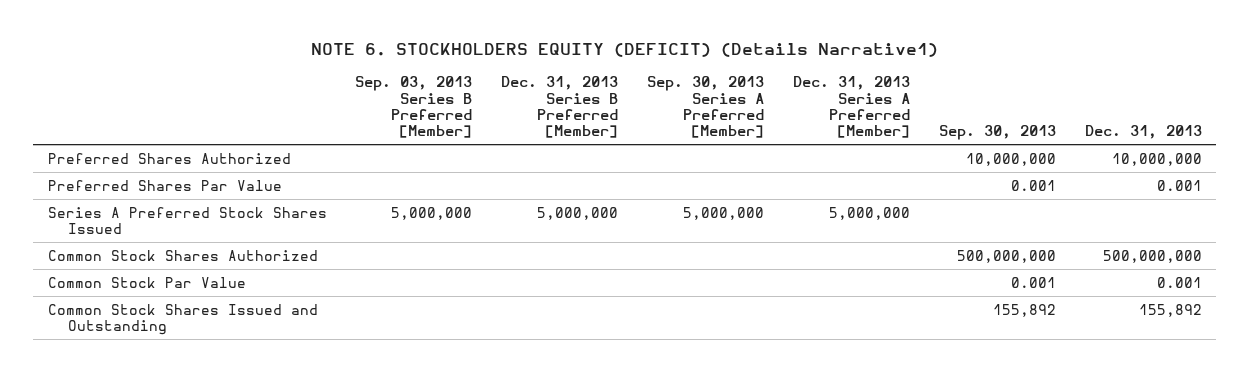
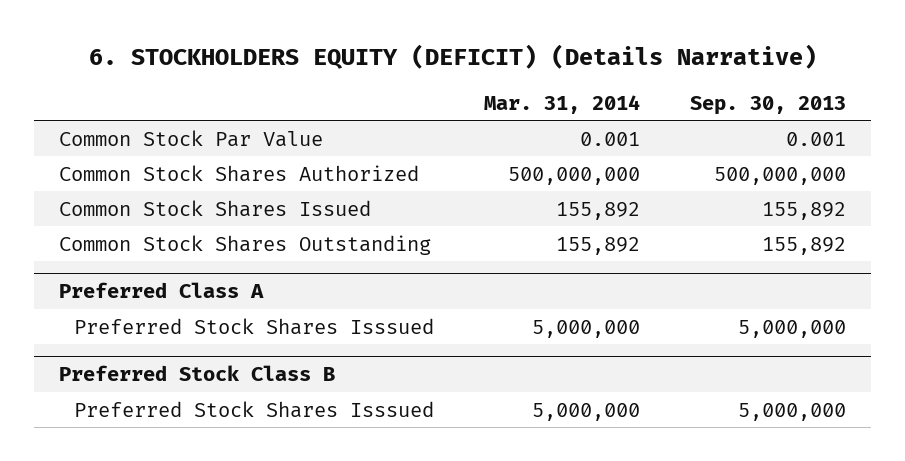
[310,42,938,57] NOTE 6. STOCKHOLDERS EQUITY (DEFICIT) (Details Narrative1) -> [88,44,817,70] 6. STOCKHOLDERS EQUITY (DEFICIT) (Details Narrative)
[355,76,473,139] Sep. 03, 2013 Series B Preferred [Member] -> none
[501,76,619,139] Dec. 31, 2013 Series B Preferred [Member] -> none
[647,76,765,139] Sep. 30, 2013 Series A Preferred [Member] -> none
[792,76,910,139] Dec. 31, 2013 Series A Preferred [Member] -> none
[1084,125,1202,140] Dec. 31, 2013 -> none
none -> [484,94,641,114] Mar. 31, 2014
[47,152,291,164] Preferred Shares Authorized -> none
[47,179,282,191] Preferred Shares Par Value -> none
[47,206,327,235] Series A Preferred Stock Shares Issued -> none
[47,249,318,261] Common Stock Shares Authorized -> [59,164,420,182] Common Stock Shares Authorized
[47,303,318,336] Common Stock Shares Issued and Outstanding -> [59,199,372,217] Common Stock Shares Issued
none -> [59,234,432,255] Common Stock Shares Outstanding
none -> [59,281,265,298] Preferred Class A
none -> [73,317,434,335] Preferred Stock Shares Isssued
none -> [59,364,336,381] Preferred Stock Class B
none -> [73,400,434,418] Preferred Stock Shares Isssued

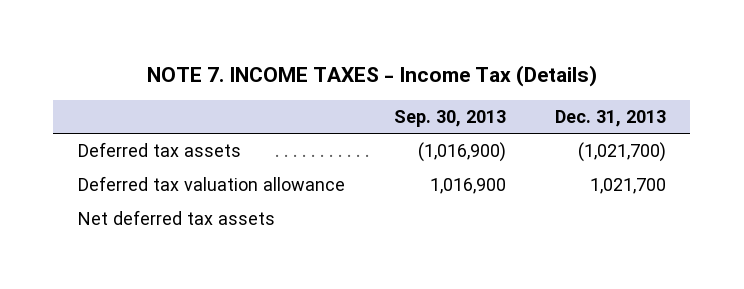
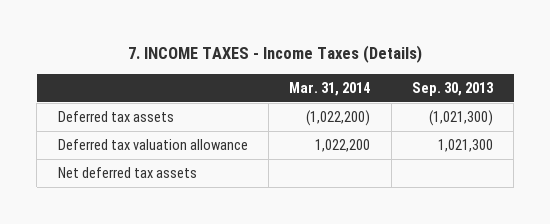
[146,64,597,87] NOTE 7. INCOME TAXES - Income Tax (Details) -> [128,45,423,64] 7. INCOME TAXES - Income Taxes (Details)
[554,110,666,128] Dec. 31, 2013 -> none
none -> [289,81,371,96] Mar. 31, 2014
[417,142,506,163] (1,016,900) -> [428,110,493,127] (1,021,300)
[429,178,506,195] 1,016,900 -> [437,139,493,153] 1,021,300

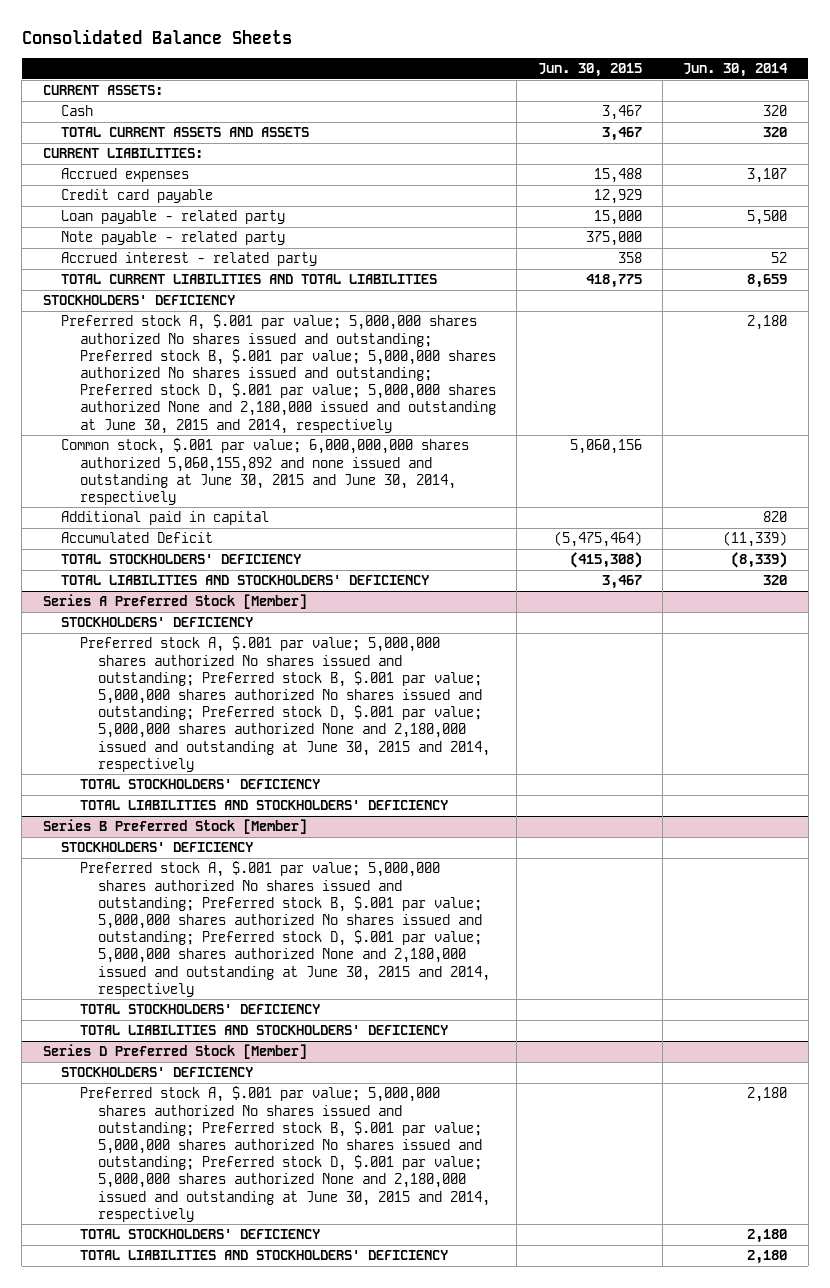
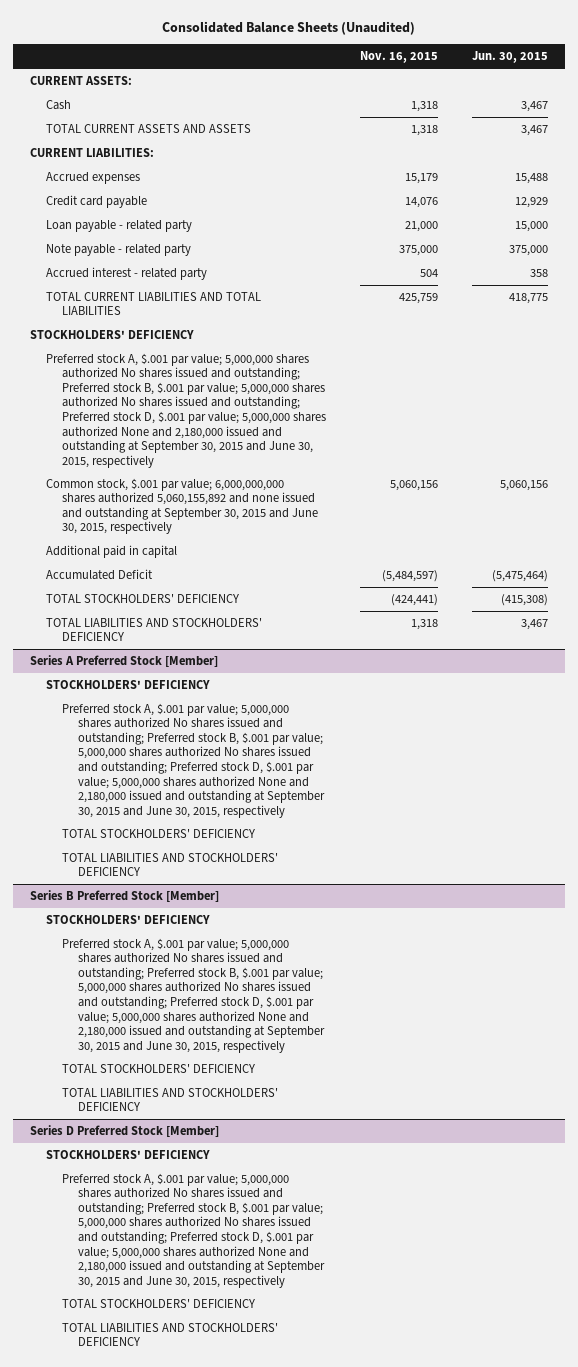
[21,28,292,44] Consolidated Balance Sheets -> [162,21,416,36] Consolidated Balance Sheets (Unaudited)
[683,63,789,78] Jun. 30, 2014 -> none
none -> [360,51,439,64] Nov. 16, 2015
[61,314,496,434] Preferred stock A, $.001 par value; 5,000,000 shares authorized No shares issued and outstanding; Preferred stock B, $.001 par value; 5,000,000 shares authorized No shares issued and outstanding; Preferred stock D, $.001 par value; 5,000,000 shares authorized None and 2,180,000 issued and outstanding at June 30, 2015 and 2014, respectively -> [46,352,327,468] Preferred stock A, $.001 par value; 5,000,000 shares authorized No shares issued and outstanding; Preferred stock B, $.001 par value; 5,000,000 shares authorized No shares issued and outstanding; Preferred stock D, $.001 par value; 5,000,000 shares authorized None and 2,180,000 issued and outstanding at September 30, 2015 and June 30, 2015, respectively
[61,438,470,505] Common stock, $.001 par value; 6,000,000,000 shares authorized 5,060,155,892 and none issued and outstanding at June 30, 2015 and June 30, 2014, respectively -> [46,477,319,535] Common stock, $.001 par value; 6,000,000,000 shares authorized 5,060,155,892 and none issued and outstanding at September 30, 2015 and June 30, 2015, respectively
[79,636,491,772] Preferred stock A, $.001 par value; 5,000,000 shares authorized No shares issued and outstanding; Preferred stock B, $.001 par value; 5,000,000 shares authorized No shares issued and outstanding; Preferred stock D, $.001 par value; 5,000,000 shares authorized None and 2,180,000 issued and outstanding at June 30, 2015 and 2014, respectively -> [62,702,326,818] Preferred stock A, $.001 par value; 5,000,000 shares authorized No shares issued and outstanding; Preferred stock B, $.001 par value; 5,000,000 shares authorized No shares issued and outstanding; Preferred stock D, $.001 par value; 5,000,000 shares authorized None and 2,180,000 issued and outstanding at September 30, 2015 and June 30, 2015, respectively
[79,861,491,997] Preferred stock A, $.001 par value; 5,000,000 shares authorized No shares issued and outstanding; Preferred stock B, $.001 par value; 5,000,000 shares authorized No shares issued and outstanding; Preferred stock D, $.001 par value; 5,000,000 shares authorized None and 2,180,000 issued and outstanding at June 30, 2015 and 2014, respectively -> [62,937,326,1053] Preferred stock A, $.001 par value; 5,000,000 shares authorized No shares issued and outstanding; Preferred stock B, $.001 par value; 5,000,000 shares authorized No shares issued and outstanding; Preferred stock D, $.001 par value; 5,000,000 shares authorized None and 2,180,000 issued and outstanding at September 30, 2015 and June 30, 2015, respectively
[79,1086,491,1222] Preferred stock A, $.001 par value; 5,000,000 shares authorized No shares issued and outstanding; Preferred stock B, $.001 par value; 5,000,000 shares authorized No shares issued and outstanding; Preferred stock D, $.001 par value; 5,000,000 shares authorized None and 2,180,000 issued and outstanding at June 30, 2015 and 2014, respectively -> [62,1172,326,1288] Preferred stock A, $.001 par value; 5,000,000 shares authorized No shares issued and outstanding; Preferred stock B, $.001 par value; 5,000,000 shares authorized No shares issued and outstanding; Preferred stock D, $.001 par value; 5,000,000 shares authorized None and 2,180,000 issued and outstanding at September 30, 2015 and June 30, 2015, respectively

